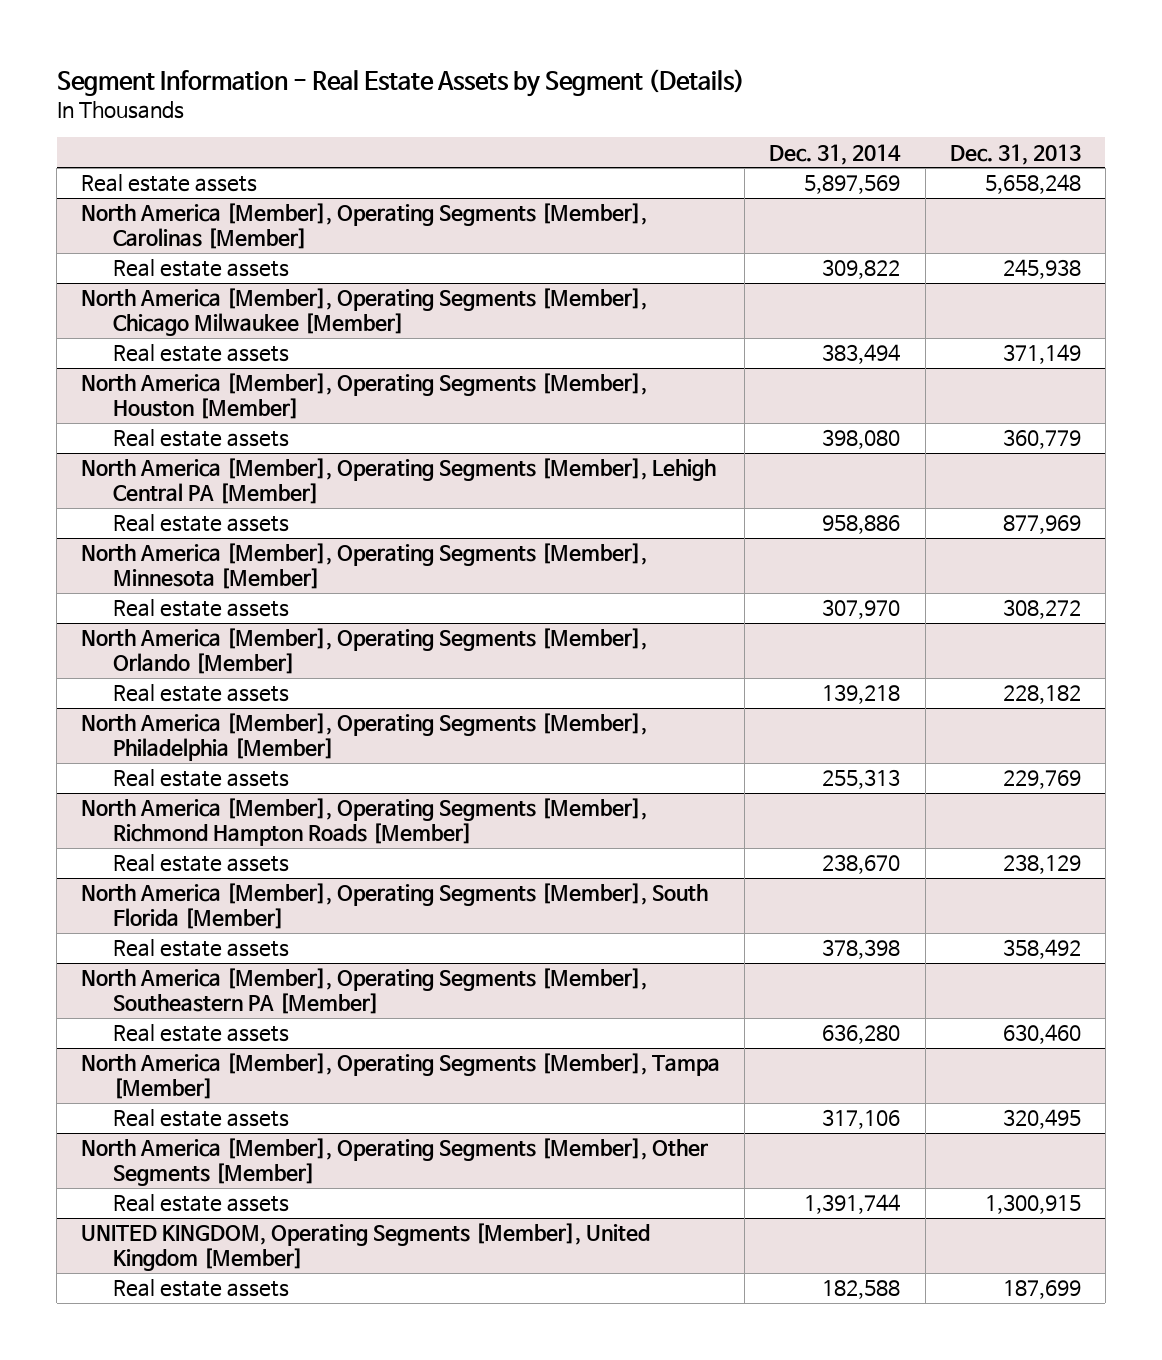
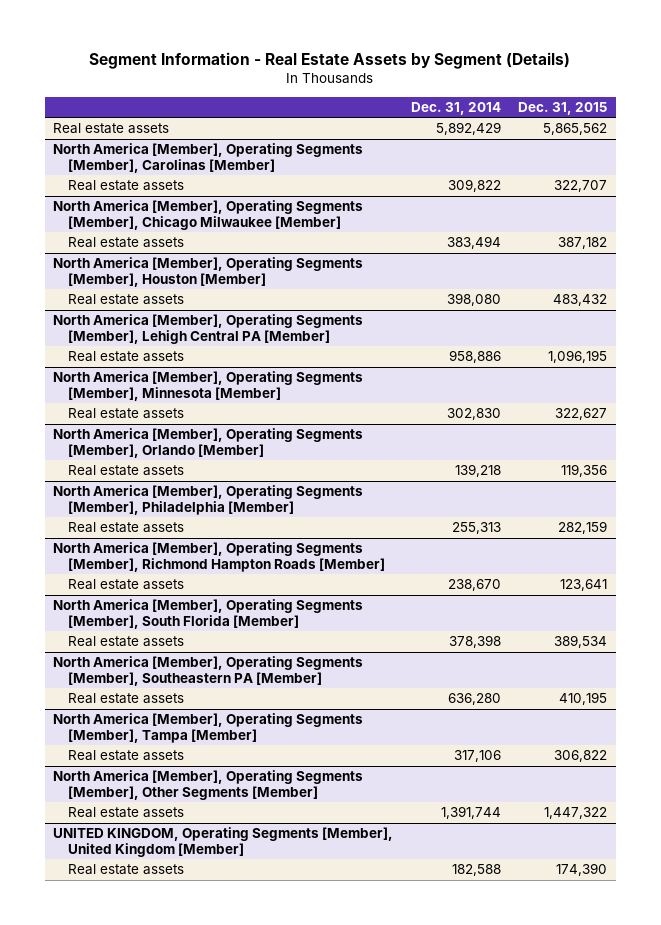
[949,143,1081,165] Dec. 31, 2013 -> none
none -> [518,101,608,115] Dec. 31, 2015
[804,175,901,195] 5,897,569 -> [435,122,501,136] 5,892,429
[822,599,901,620] 307,970 -> [446,408,501,421] 302,830

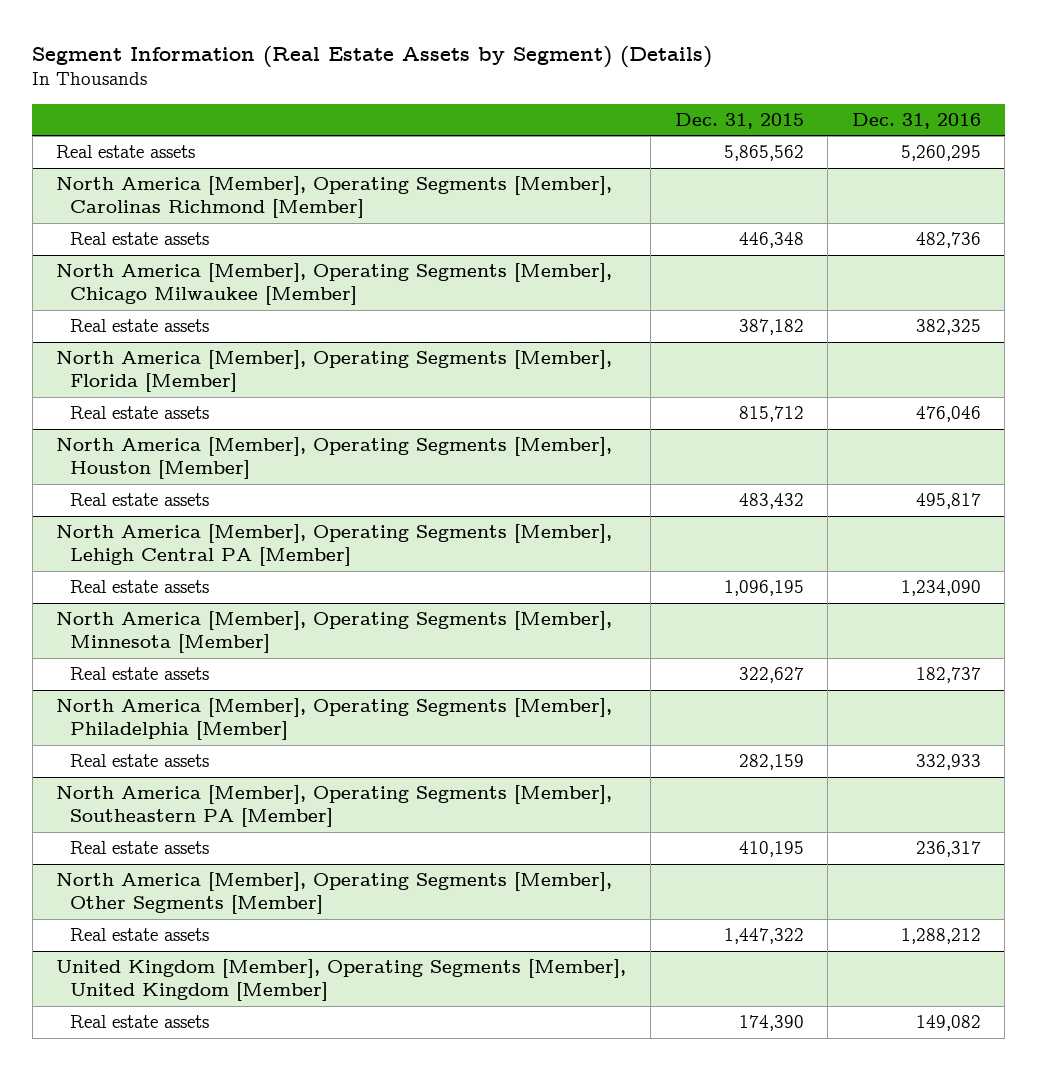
[89,52,571,70] Segment Information - Real Estate Assets by Segment (Details) -> [32,45,713,68] Segment Information (Real Estate Assets by Segment) (Details)
[410,101,501,115] Dec. 31, 2014 -> none
none -> [851,112,981,129] Dec. 31, 2016
[53,143,364,173] North America [Member], Operating Segments [Member], Carolinas [Member] -> [56,176,613,219] North America [Member], Operating Segments [Member], Carolinas Richmond [Member]
[554,180,608,193] 322,707 -> [738,232,804,249] 446,348
none -> [56,350,613,393] North America [Member], Operating Segments [Member], Florida [Member]
none -> [70,406,210,420] Real estate assets
[53,428,364,458] North America [Member], Operating Segments [Member], Orlando [Member] -> none
[68,465,185,477] Real estate assets -> none
[53,542,386,572] North America [Member], Operating Segments [Member], Richmond Hampton Roads [Member] -> none
[68,579,185,591] Real estate assets -> none
[53,599,364,629] North America [Member], Operating Segments [Member], South Florida [Member] -> none
[68,636,185,648] Real estate assets -> none
[53,713,364,743] North America [Member], Operating Segments [Member], Tampa [Member] -> none
[68,750,185,762] Real estate assets -> none
[53,827,394,857] UNITED KINGDOM, Operating Segments [Member], United Kingdom [Member] -> [56,959,627,1002] United Kingdom [Member], Operating Segments [Member], United Kingdom [Member]

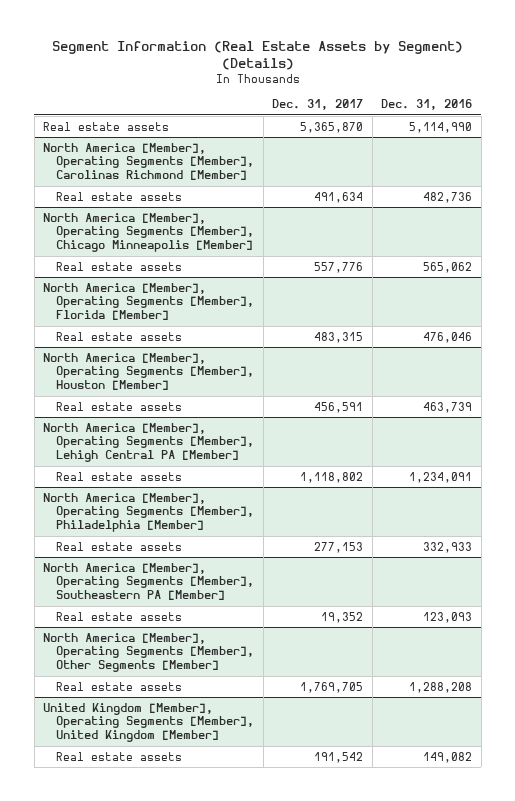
[674,112,804,129] Dec. 31, 2015 -> none
none -> [272,99,364,111] Dec. 31, 2017
[900,145,981,162] 5,260,295 -> [409,121,473,133] 5,114,990
[56,263,613,306] North America [Member], Operating Segments [Member], Chicago Milwaukee [Member] -> [43,212,255,253] North America [Member], Operating Segments [Member], Chicago Minneapolis [Member]
[915,319,981,336] 382,325 -> [423,261,473,273] 565,062
[915,493,981,510] 495,817 -> [423,401,473,413] 463,739
[56,611,613,654] North America [Member], Operating Segments [Member], Minnesota [Member] -> none
[70,667,210,681] Real estate assets -> none
[900,580,981,597] 1,234,090 -> [409,471,473,483] 1,234,091
[915,841,981,858] 236,317 -> [423,611,473,623] 123,093
[900,928,981,945] 1,288,212 -> [409,681,473,693] 1,288,208

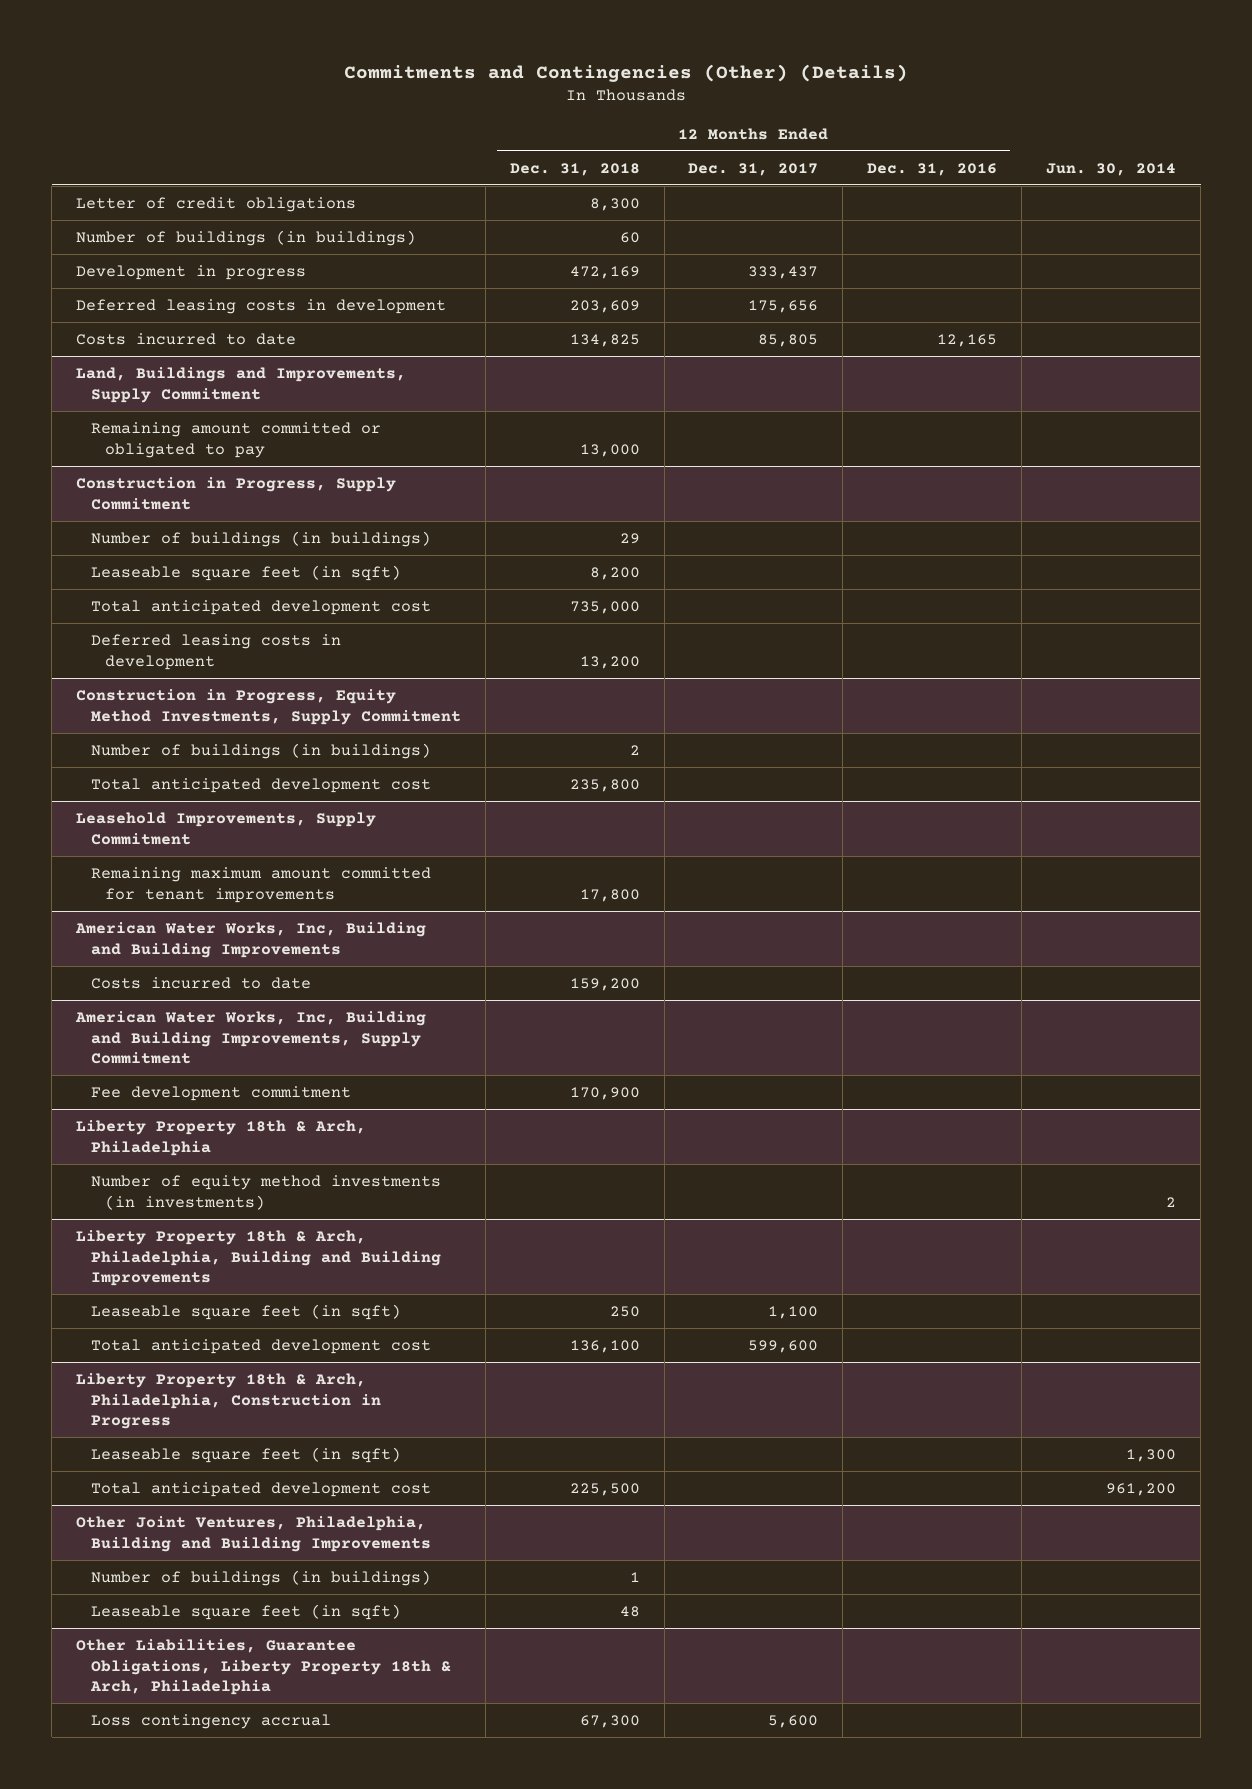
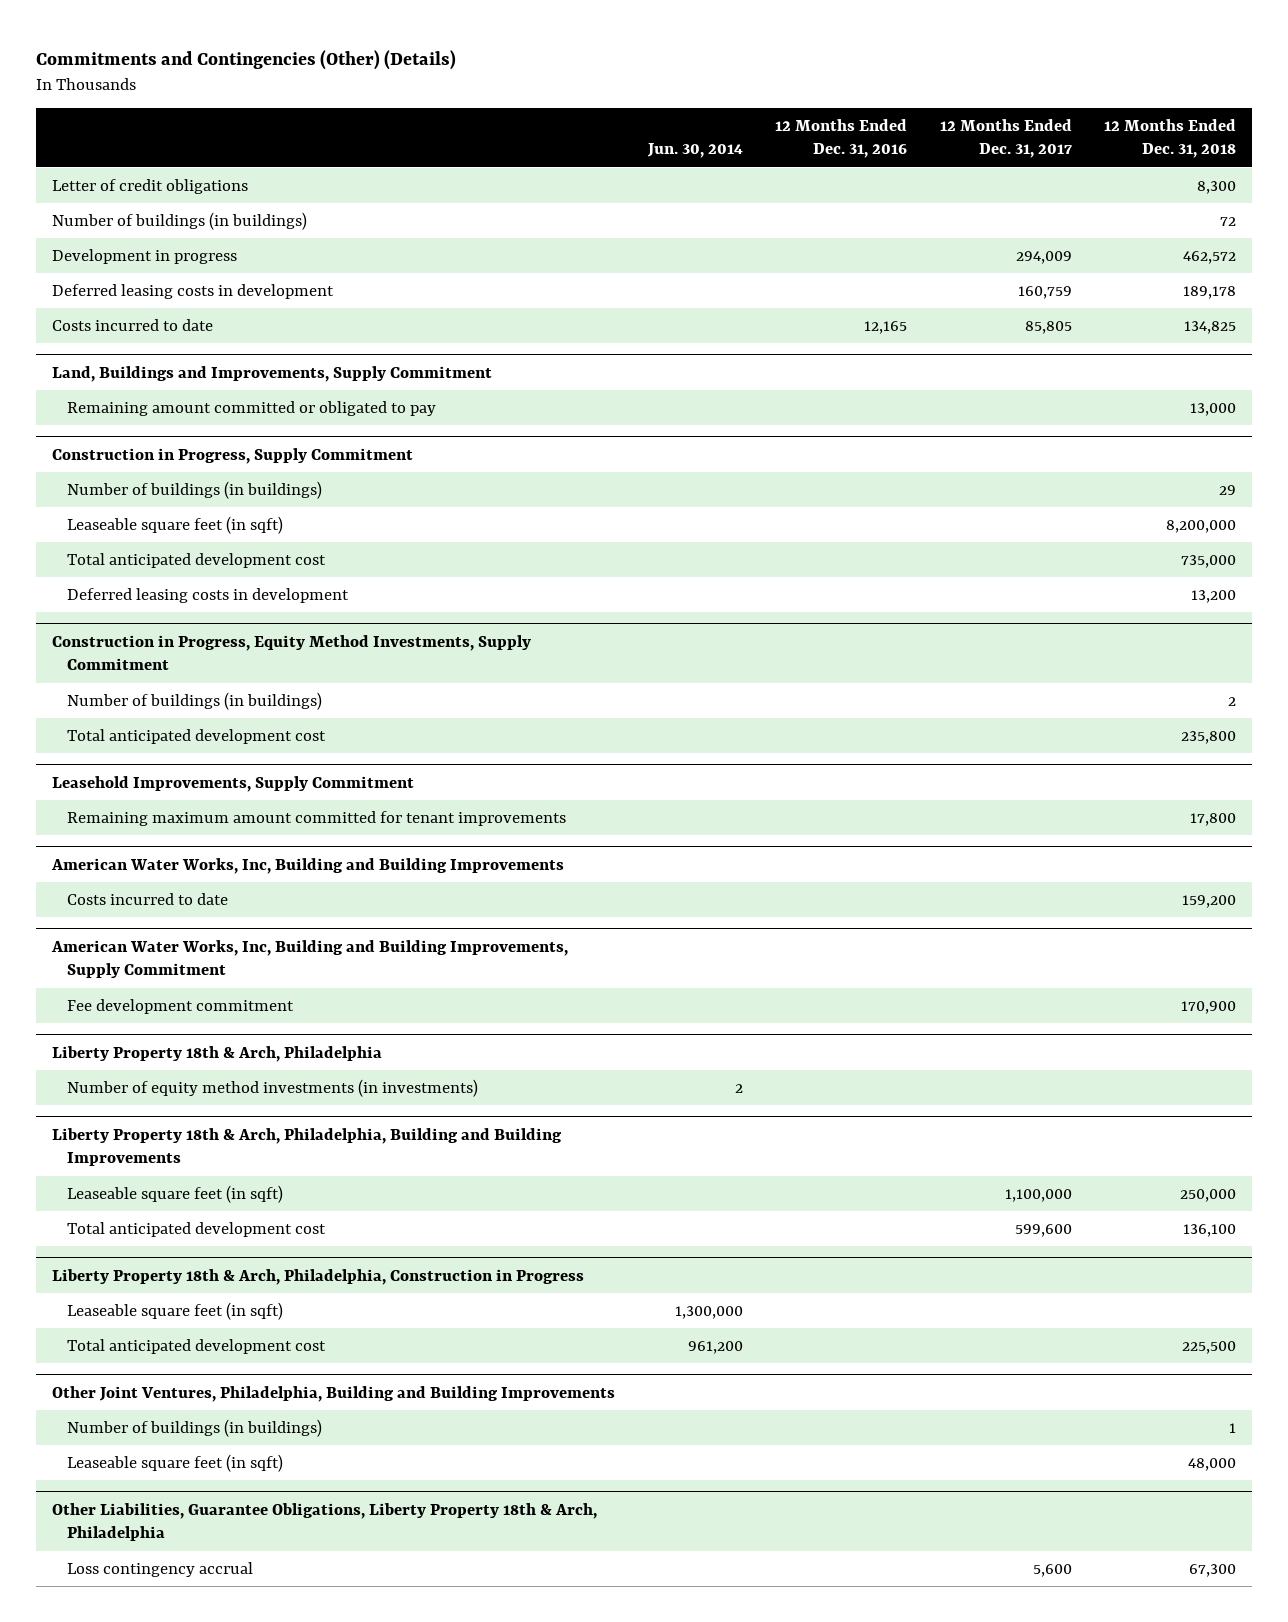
[619,231,640,243] 60 -> [1220,216,1237,226] 72
[569,265,640,279] 472,169 -> [1183,250,1237,264] 462,572
[748,265,819,279] 333,437 -> [1015,250,1072,264] 294,009
[569,299,640,313] 203,609 -> [1183,285,1237,299] 189,178
[748,299,819,313] 175,656 -> [1017,285,1072,299] 160,759
[589,566,640,580] 8,200 -> [1166,519,1237,533] 8,200,000
[609,1305,640,1317] 250 -> [1180,1188,1237,1202] 250,000
[768,1305,819,1319] 1,100 -> [1004,1188,1072,1202] 1,100,000
[1126,1448,1177,1462] 1,300 -> [674,1305,743,1319] 1,300,000
[619,1605,640,1617] 48 -> [1188,1457,1237,1471] 48,000

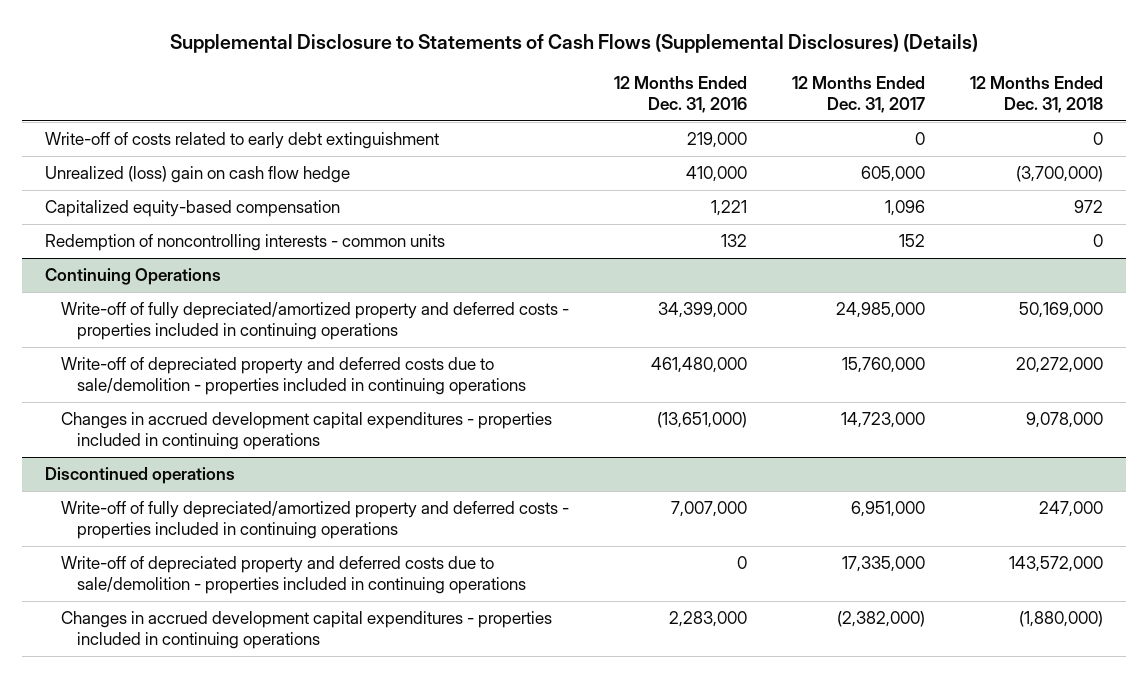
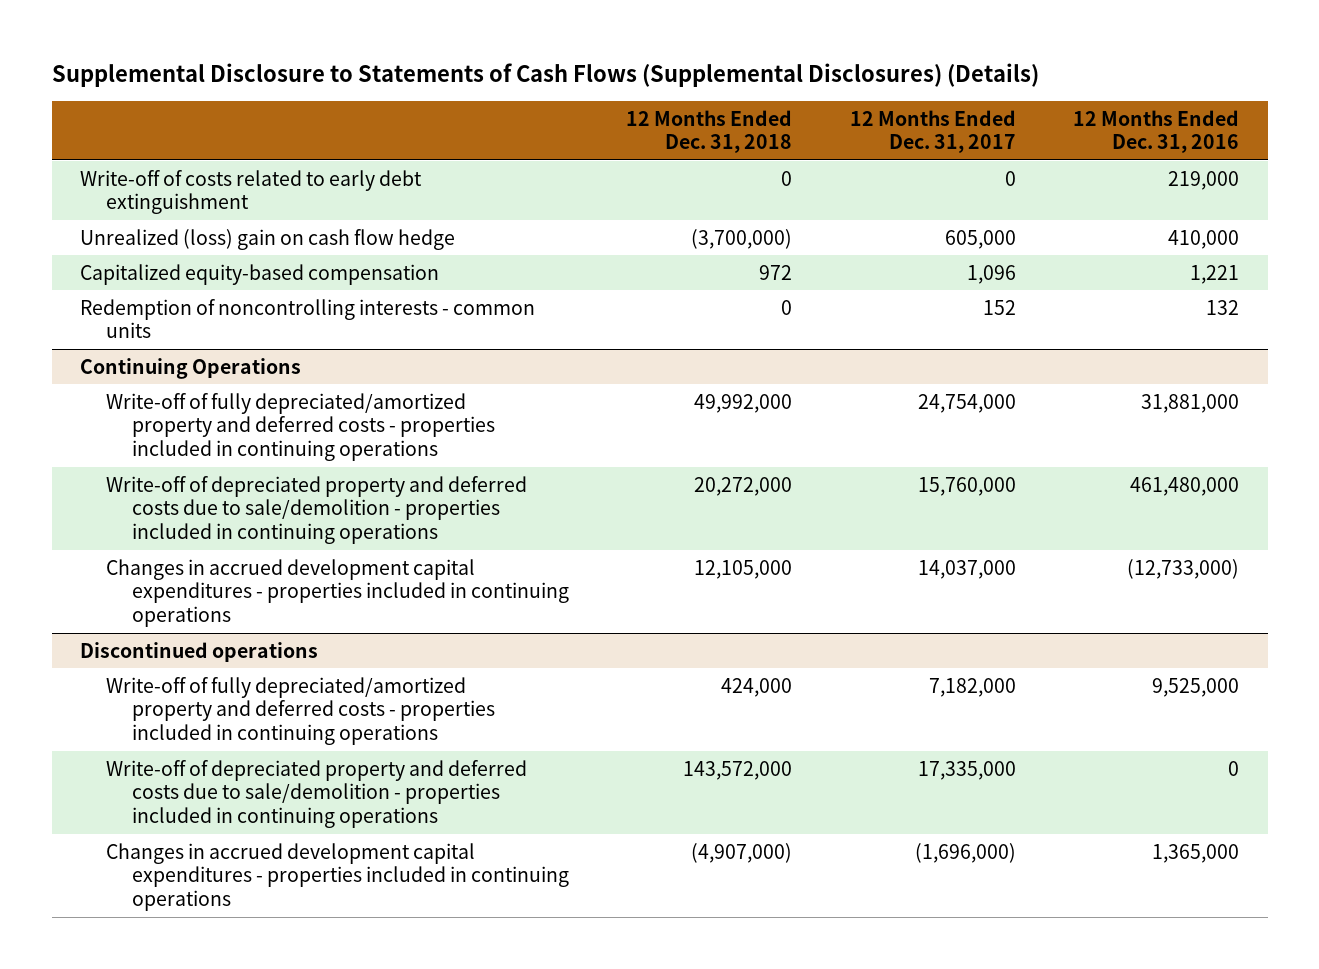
[658,302,748,319] 34,399,000 -> [1140,393,1239,413] 31,881,000
[836,302,926,319] 24,985,000 -> [917,393,1016,413] 24,754,000
[1019,302,1104,319] 50,169,000 -> [694,393,793,413] 49,992,000
[657,412,748,429] (13,651,000) -> [1126,558,1239,579] (12,733,000)
[841,412,926,429] 14,723,000 -> [917,559,1016,579] 14,037,000
[1026,412,1104,429] 9,078,000 -> [694,559,793,579] 12,105,000
[671,501,748,518] 7,007,000 -> [1151,677,1239,697] 9,525,000
[851,501,926,518] 6,951,000 -> [928,677,1016,697] 7,182,000
[1039,501,1104,518] 247,000 -> [721,677,793,697] 424,000
[669,611,748,628] 2,283,000 -> [1151,843,1239,863] 1,365,000
[837,611,926,628] (2,382,000) -> [914,842,1016,863] (1,696,000)
[1019,611,1104,628] (1,880,000) -> [691,842,793,863] (4,907,000)

